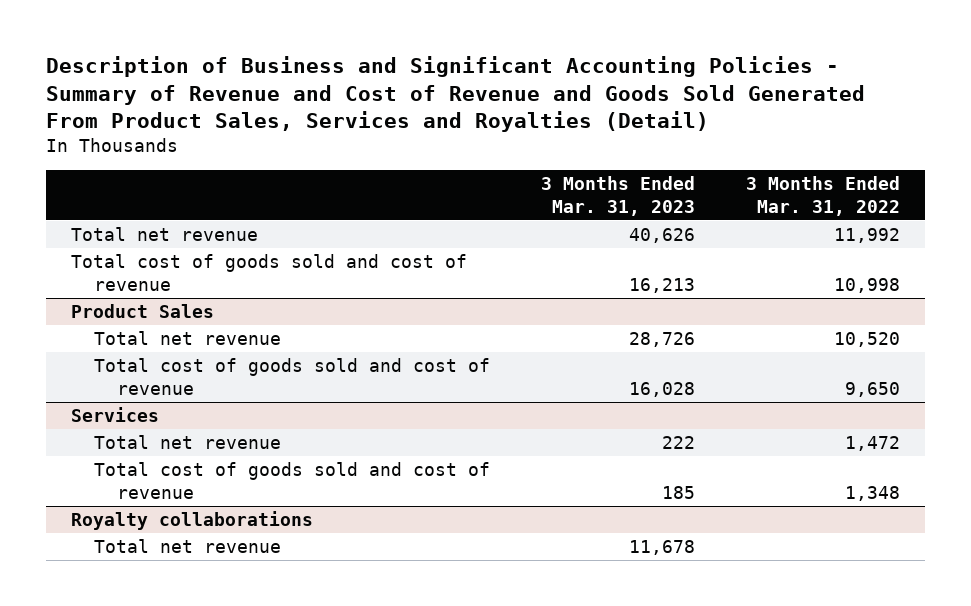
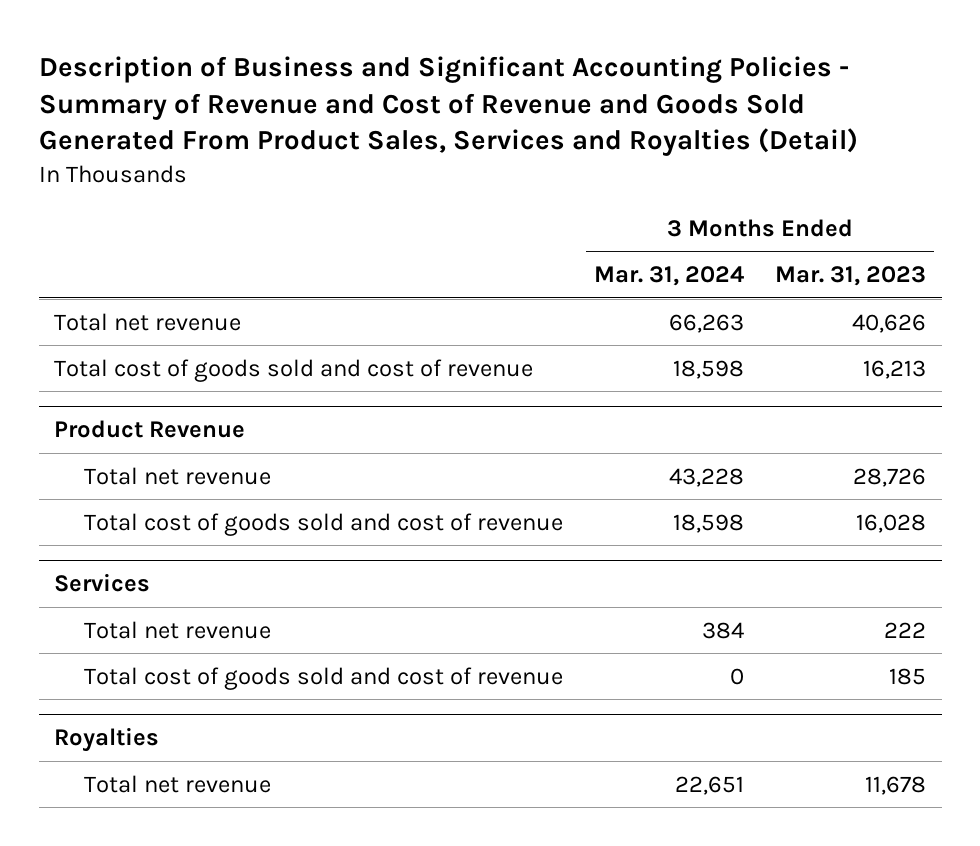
[745,175,900,216] 3 Months Ended Mar. 31, 2022 -> none
none -> [594,266,745,287] Mar. 31, 2024
[71,304,215,319] Product Sales -> none
none -> [54,419,246,438] Product Revenue
[71,511,314,531] Royalty collaborations -> [54,726,160,752] Royalties

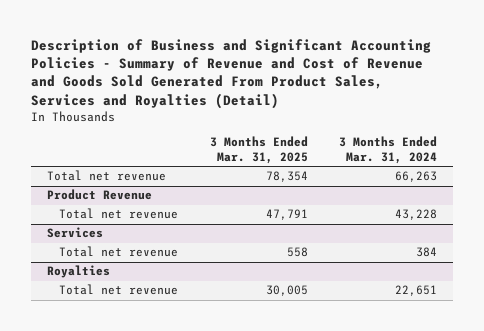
[775,266,927,287] Mar. 31, 2023 -> none
none -> [209,135,308,165] 3 Months Ended Mar. 31, 2025
[54,358,534,382] Total cost of goods sold and cost of revenue -> none
[84,512,564,536] Total cost of goods sold and cost of revenue -> none
[84,666,564,690] Total cost of goods sold and cost of revenue -> none

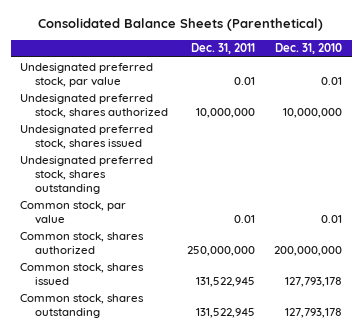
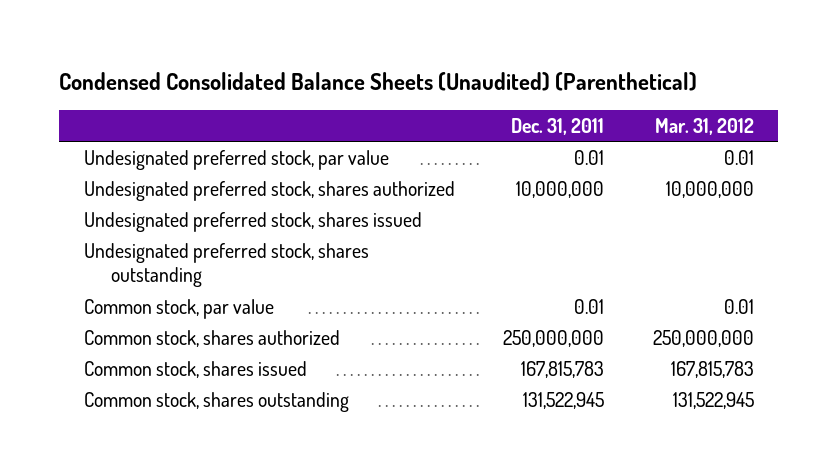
[38,18,324,32] Consolidated Balance Sheets (Parenthetical) -> [59,71,698,91] Condensed Consolidated Balance Sheets (Unaudited) (Parenthetical)
[275,43,343,55] Dec. 31, 2010 -> none
none -> [654,117,754,135] Mar. 31, 2012
[196,276,256,287] 131,522,945 -> [521,360,605,378] 167,815,783

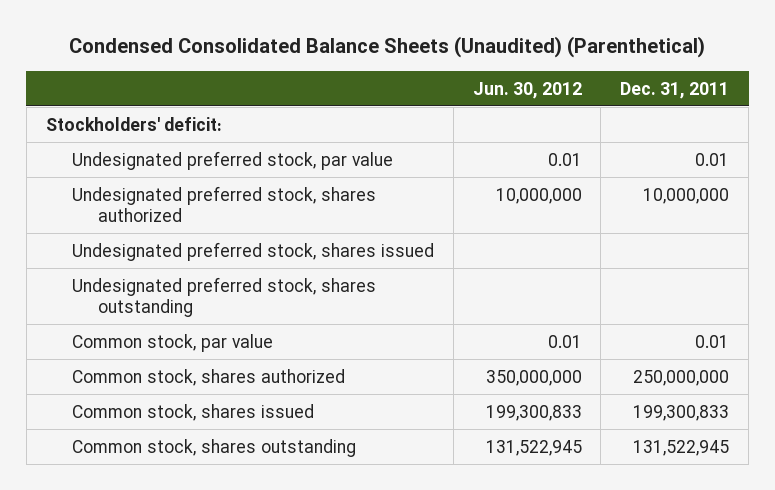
[654,117,754,135] Mar. 31, 2012 -> none
none -> [472,81,582,99] Jun. 30, 2012
none -> [45,116,222,131] Stockholders' deficit:
[521,360,605,378] 167,815,783 -> [633,404,730,421] 199,300,833

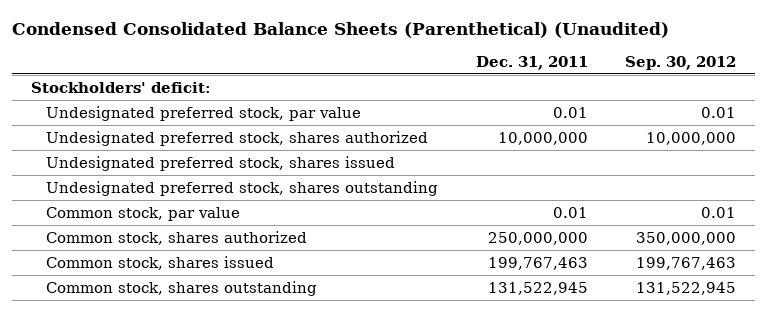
[69,36,706,59] Condensed Consolidated Balance Sheets (Unaudited) (Parenthetical) -> [12,21,670,38] Condensed Consolidated Balance Sheets (Parenthetical) (Unaudited)
[472,81,582,99] Jun. 30, 2012 -> none
none -> [625,55,737,70] Sep. 30, 2012
[633,404,730,421] 199,300,833 -> [487,256,588,270] 199,767,463

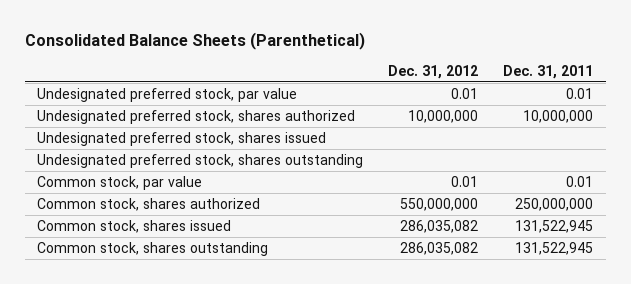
[12,21,670,38] Condensed Consolidated Balance Sheets (Parenthetical) (Unaudited) -> [24,32,365,51] Consolidated Balance Sheets (Parenthetical)
[625,55,737,70] Sep. 30, 2012 -> none
none -> [388,64,479,79] Dec. 31, 2012
[30,81,211,93] Stockholders' deficit: -> none
[487,256,588,270] 199,767,463 -> [515,219,594,233] 131,522,945

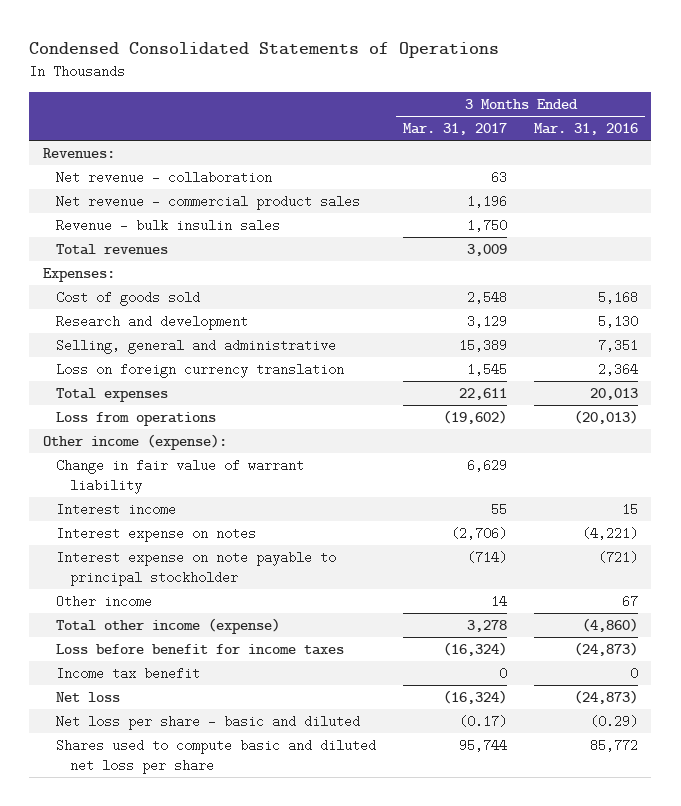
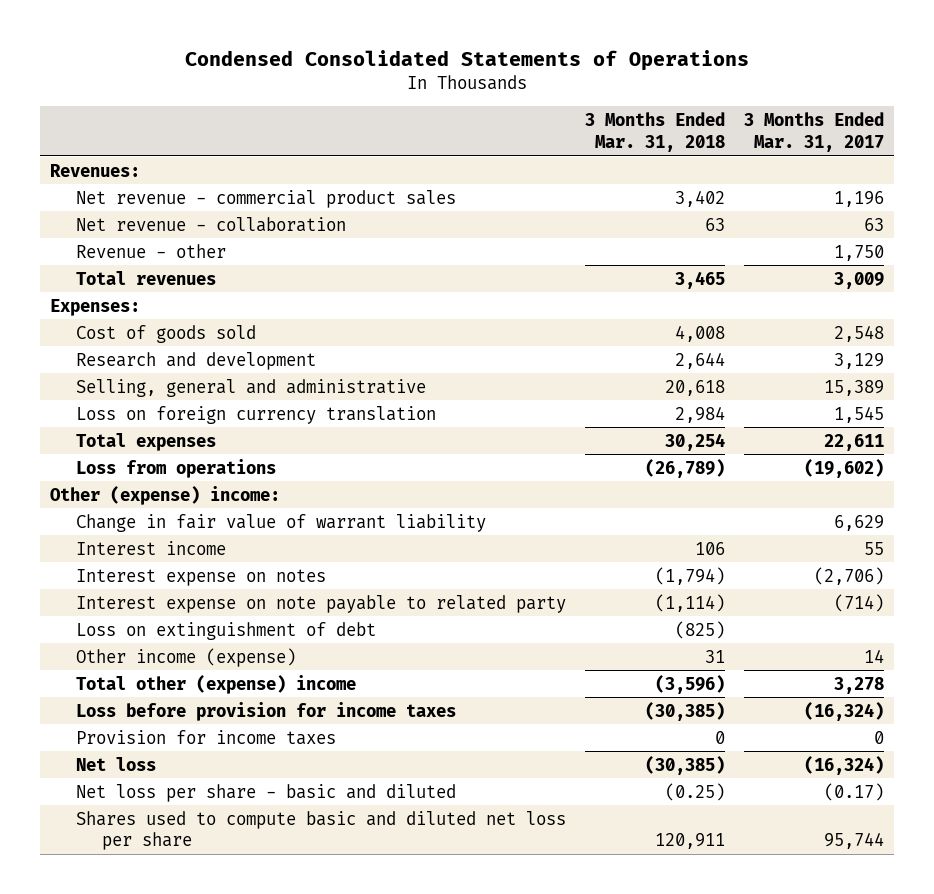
[533,123,638,136] Mar. 31, 2016 -> none
none -> [584,112,725,152] 3 Months Ended Mar. 31, 2018
[56,170,273,184] Net revenue - collaboration -> [75,216,346,232] Net revenue - collaboration
[56,218,281,232] Revenue - bulk insulin sales -> [75,243,226,258] Revenue - other
[42,433,227,450] Other income (expense): -> [49,485,280,505] Other (expense) income:
[56,550,337,586] Interest expense on note payable to principal stockholder -> [75,594,566,613] Interest expense on note payable to related party
none -> [75,621,376,640] Loss on extinguishment of debt
[56,594,153,608] Other income -> [75,647,296,667] Other income (expense)
[56,617,281,634] Total other income (expense) -> [75,674,356,694] Total other (expense) income
[56,643,345,655] Loss before benefit for income taxes -> [75,701,456,721] Loss before provision for income taxes
[56,666,201,680] Income tax benefit -> [75,729,336,745] Provision for income taxes

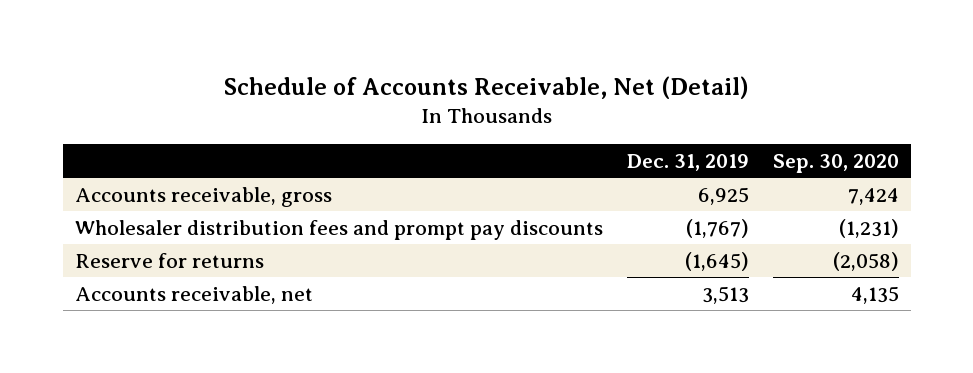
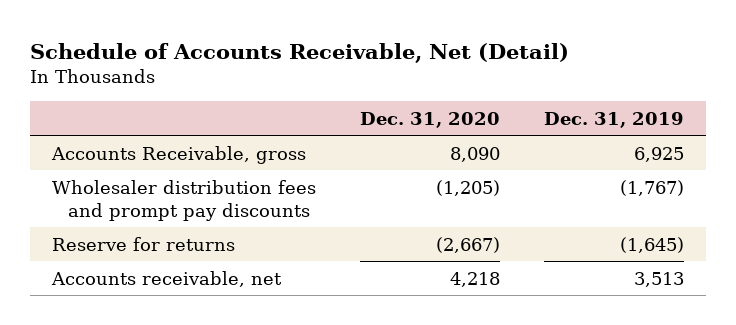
[772,154,899,174] Sep. 30, 2020 -> none
none -> [359,111,500,128] Dec. 31, 2020
[74,186,332,207] Accounts receivable, gross -> [51,145,307,164] Accounts Receivable, gross

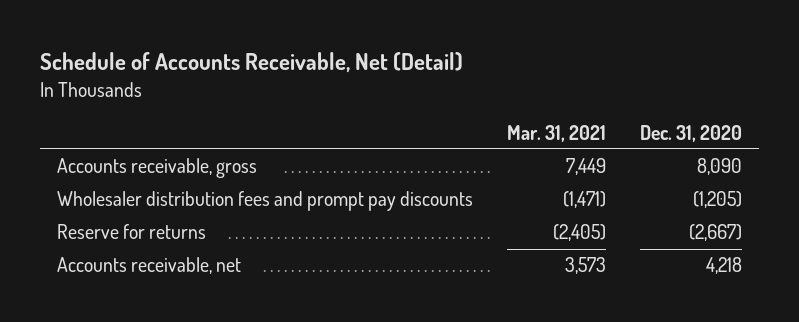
[543,111,684,128] Dec. 31, 2019 -> none
none -> [506,124,606,142] Mar. 31, 2021
[51,145,307,164] Accounts Receivable, gross -> [56,158,257,179] Accounts receivable, gross

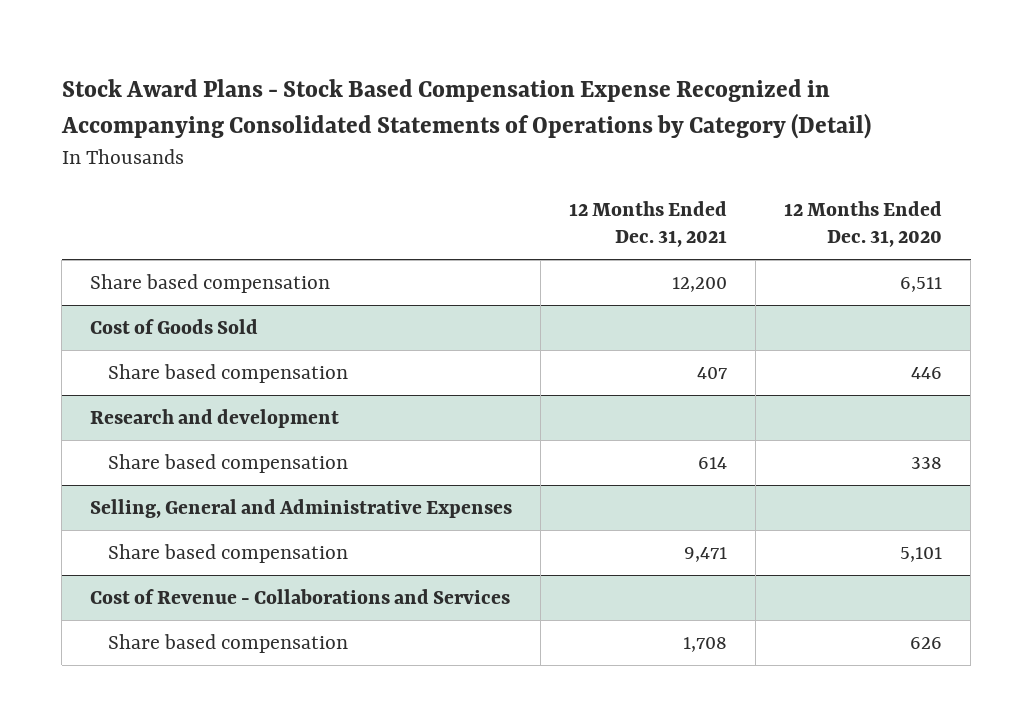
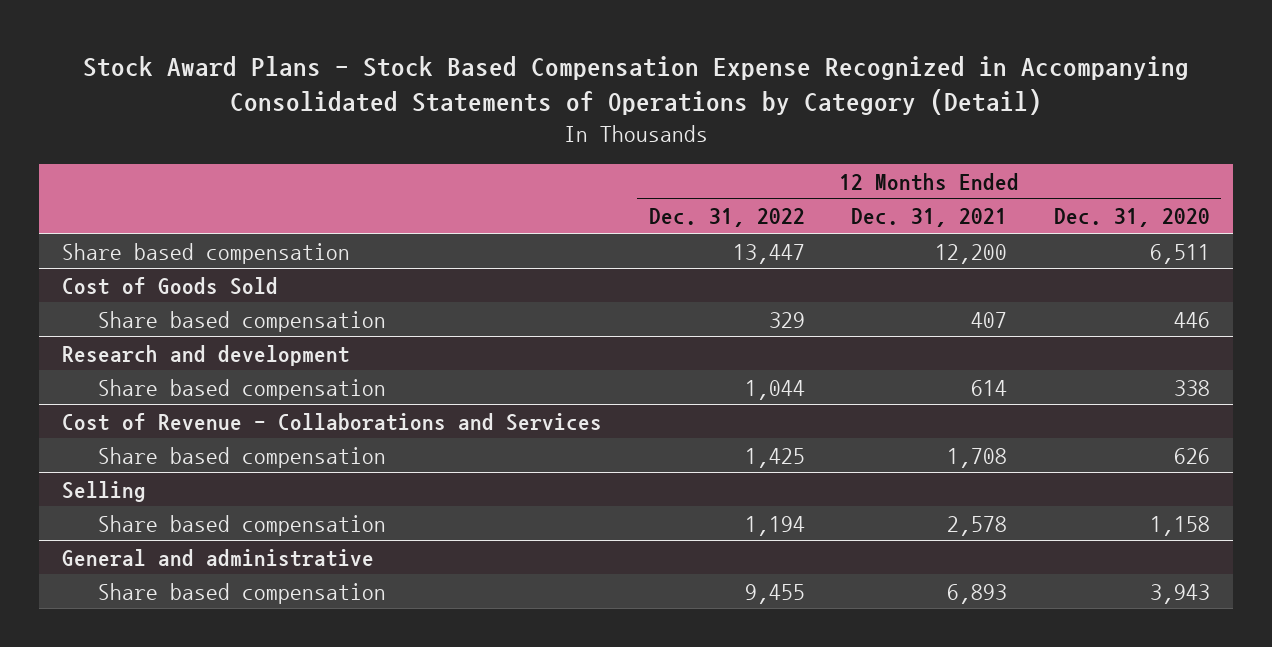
none -> [648,208,805,228] Dec. 31, 2022
[90,498,513,518] Selling, General and Administrative Expenses -> none
[108,543,349,563] Share based compensation -> none
none -> [62,480,147,502] Selling
none -> [98,514,387,536] Share based compensation
none -> [62,548,375,567] General and administrative
none -> [98,582,387,604] Share based compensation

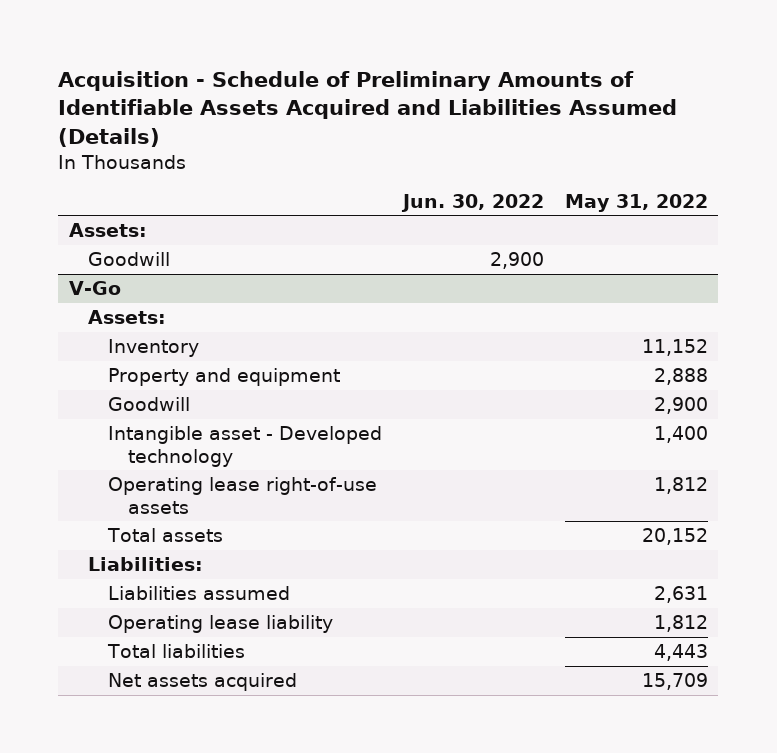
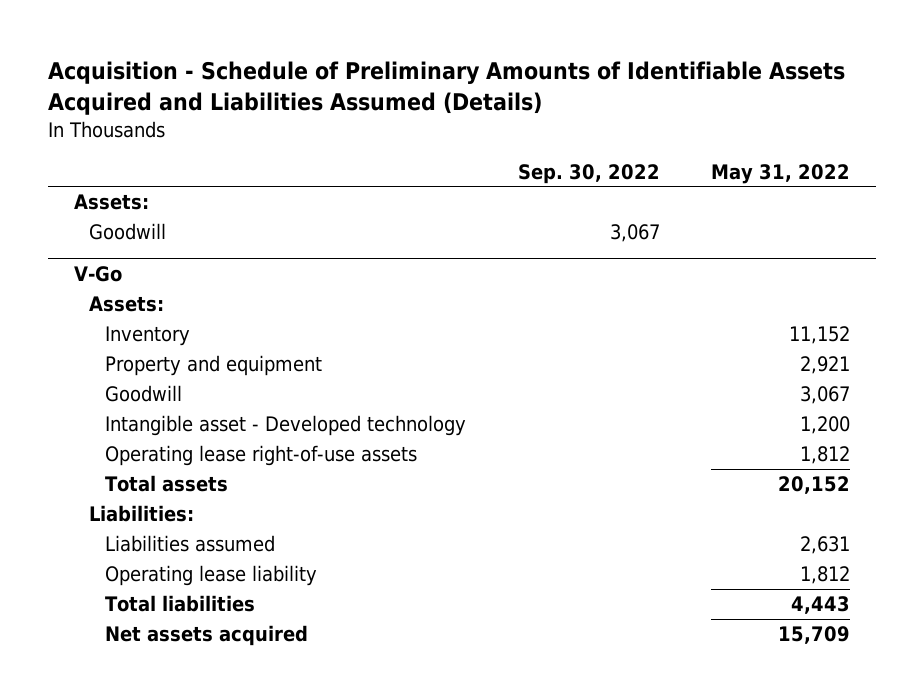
[400,193,544,212] Jun. 30, 2022 -> none
none -> [517,163,660,184] Sep. 30, 2022
[653,367,708,385] 2,888 -> [800,356,851,375] 2,921
[653,396,708,414] 2,900 -> [800,386,851,405] 3,067
[653,425,708,443] 1,400 -> [800,416,851,435] 1,200

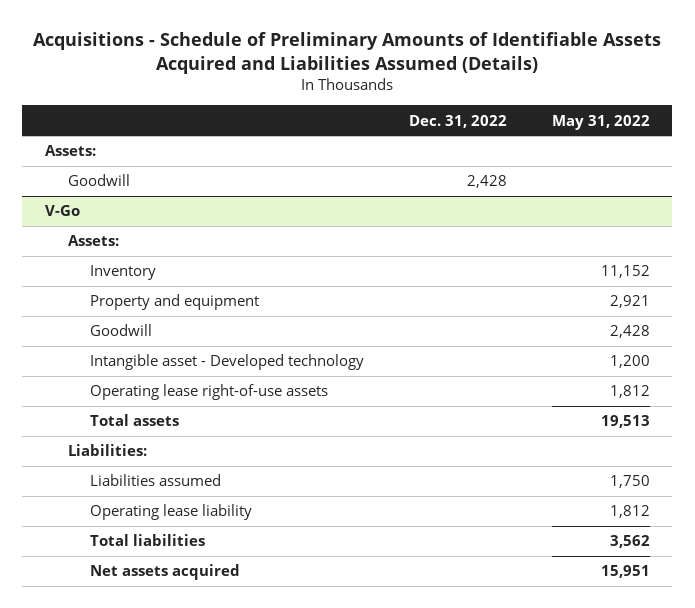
[47,60,845,115] Acquisition - Schedule of Preliminary Amounts of Identifiable Assets Acquired and Liabilities Assumed (Details) -> [33,32,662,74] Acquisitions - Schedule of Preliminary Amounts of Identifiable Assets Acquired and Liabilities Assumed (Details)
[517,163,660,184] Sep. 30, 2022 -> none
none -> [409,114,508,128] Dec. 31, 2022
[800,386,851,405] 3,067 -> [609,325,650,339] 2,428
[778,476,851,495] 20,152 -> [600,415,650,429] 19,513
[800,536,851,555] 2,631 -> [609,475,650,489] 1,750
[791,596,851,615] 4,443 -> [609,535,650,549] 3,562
[778,626,851,645] 15,709 -> [600,565,650,579] 15,951

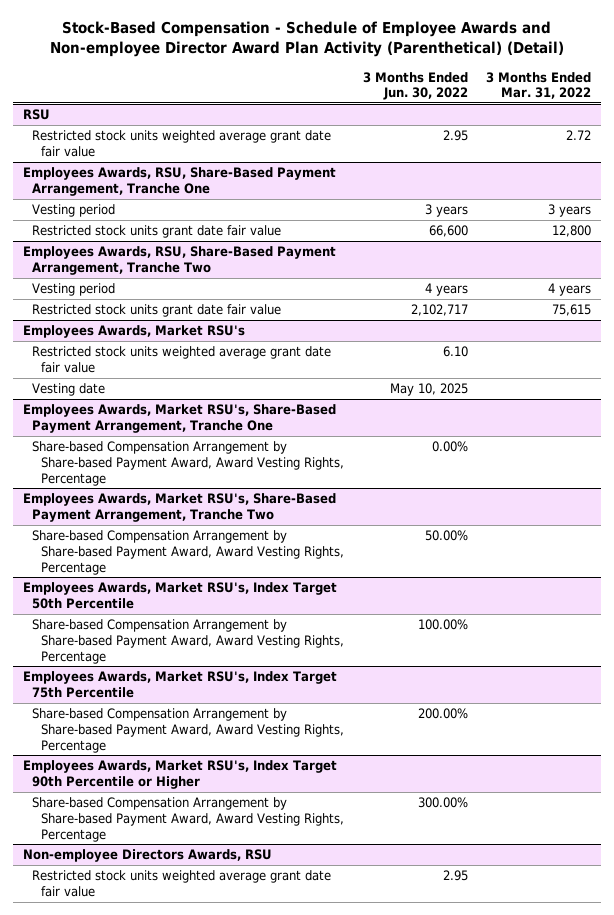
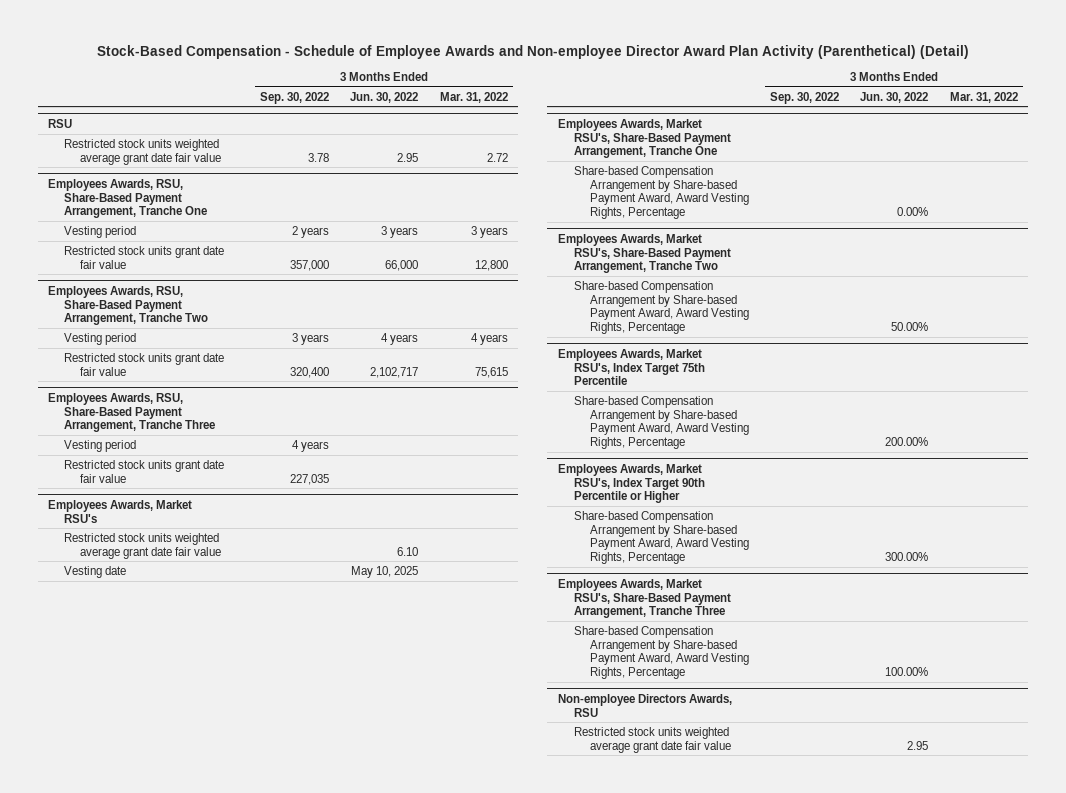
none -> [260,91,330,104] Sep. 30, 2022
[428,225,468,238] 66,600 -> [385,259,419,271] 66,000
none -> [48,392,215,433] Employees Awards, RSU, Share-Based Payment Arrangement, Tranche Three
none -> [63,439,136,452] Vesting period
none -> [63,459,224,483] Restricted stock units grant date fair value
[22,582,337,609] Employees Awards, Market RSU's, Index Target 50th Percentile -> none
[31,619,344,664] Share-based Compensation Arrangement by Share-based Payment Award, Award Vesting Rights, Percentage -> none
none -> [558,578,731,619] Employees Awards, Market RSU's, Share-Based Payment Arrangement, Tranche Three
none -> [573,625,749,680] Share-based Compensation Arrangement by Share-based Payment Award, Award Vesting Rights, Percentage

